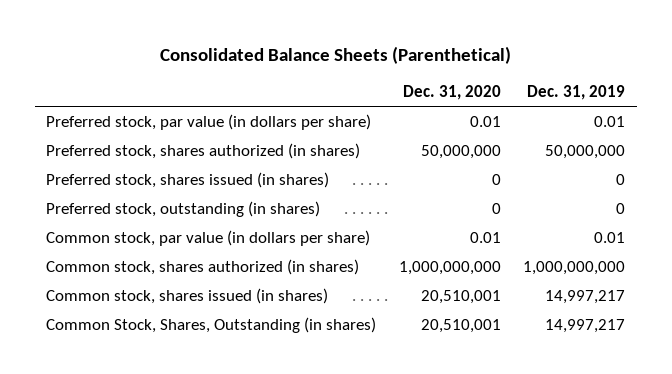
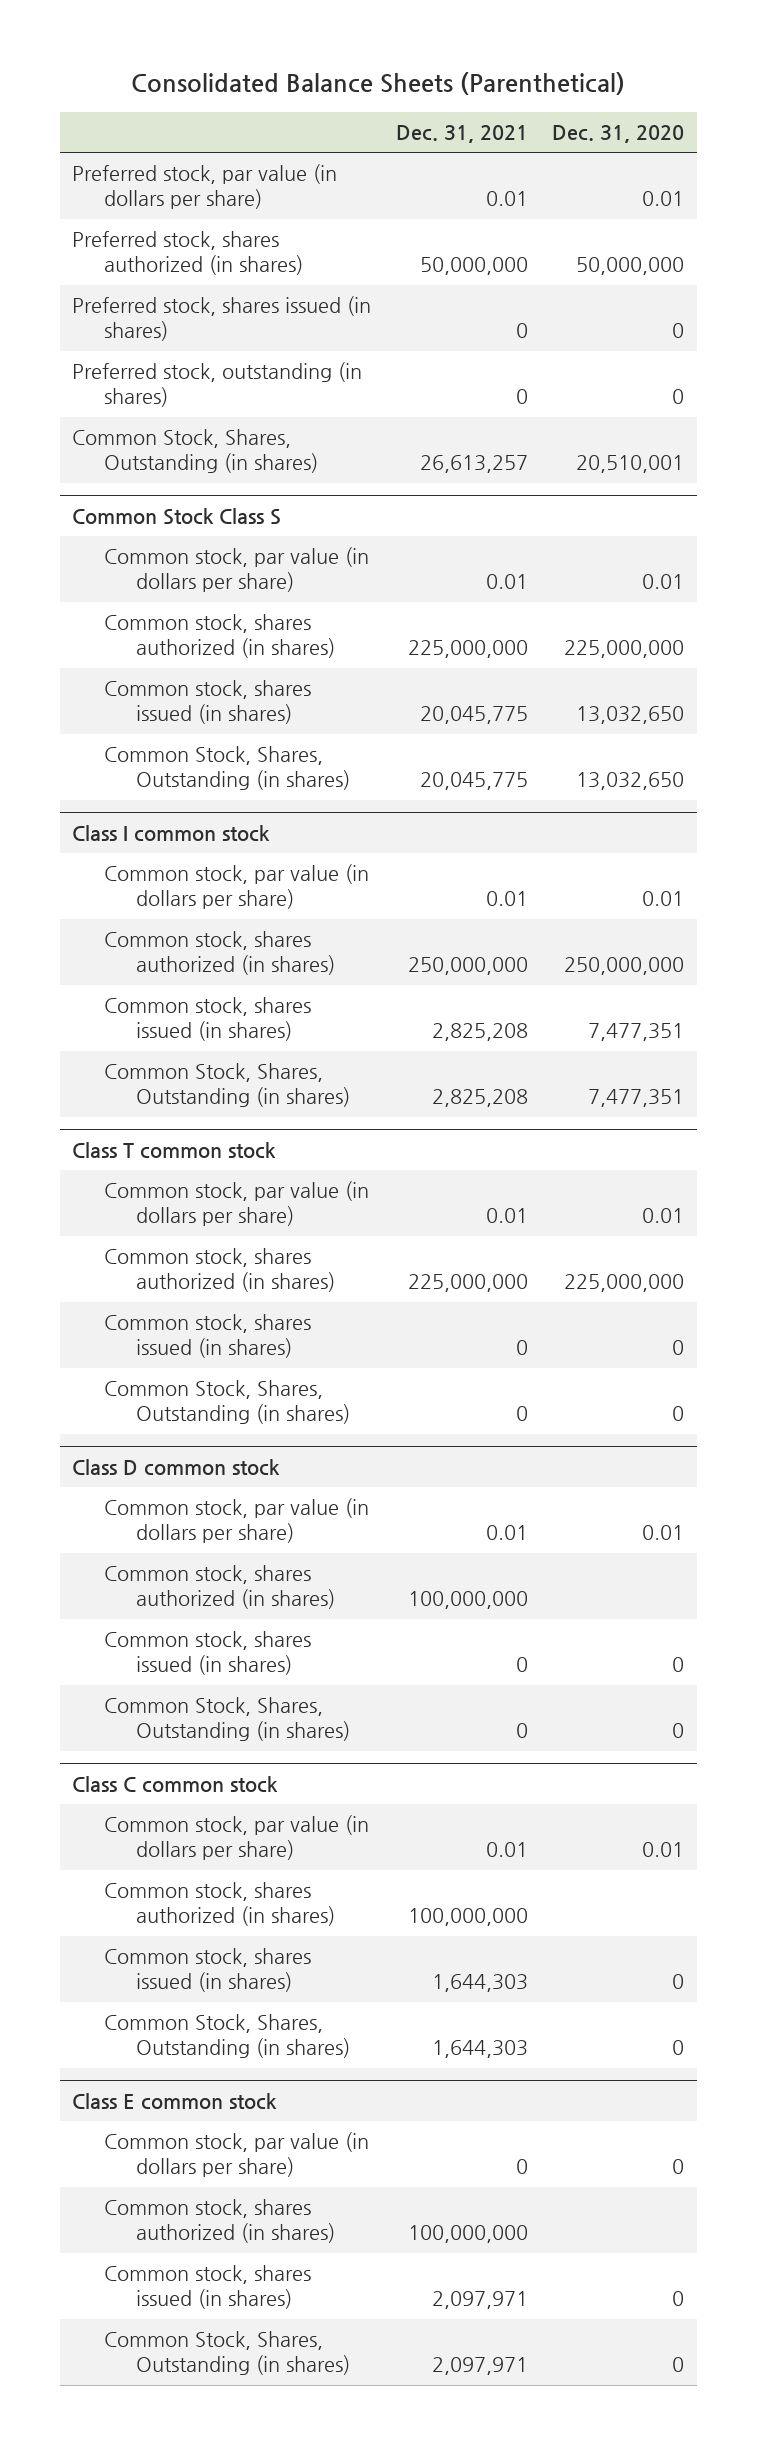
[527,85,626,101] Dec. 31, 2019 -> none
none -> [395,125,528,144] Dec. 31, 2021
[46,229,371,246] Common stock, par value (in dollars per share) -> none
[46,258,360,275] Common stock, shares authorized (in shares) -> none
[46,287,329,304] Common stock, shares issued (in shares) -> none
none -> [72,507,282,525] Common Stock Class S
none -> [104,547,370,593] Common stock, par value (in dollars per share)
none -> [104,614,335,659] Common stock, shares authorized (in shares)
none -> [104,680,312,725] Common stock, shares issued (in shares)
none -> [104,746,350,791] Common Stock, Shares, Outstanding (in shares)
none -> [72,824,271,842] Class I common stock
none -> [104,864,370,910] Common stock, par value (in dollars per share)
none -> [104,931,335,976] Common stock, shares authorized (in shares)
none -> [104,997,312,1042] Common stock, shares issued (in shares)
none -> [104,1063,350,1108] Common Stock, Shares, Outstanding (in shares)
none -> [72,1141,277,1159] Class T common stock
none -> [104,1181,370,1227] Common stock, par value (in dollars per share)
none -> [104,1248,335,1293] Common stock, shares authorized (in shares)
none -> [104,1314,312,1359] Common stock, shares issued (in shares)
none -> [104,1380,350,1425] Common Stock, Shares, Outstanding (in shares)
none -> [72,1458,281,1476] Class D common stock
none -> [104,1498,370,1544] Common stock, par value (in dollars per share)
none -> [104,1565,335,1610] Common stock, shares authorized (in shares)
none -> [104,1631,312,1676] Common stock, shares issued (in shares)
none -> [104,1697,350,1742] Common Stock, Shares, Outstanding (in shares)
none -> [72,1775,279,1793] Class C common stock
none -> [104,1815,370,1861] Common stock, par value (in dollars per share)
none -> [104,1882,335,1927] Common stock, shares authorized (in shares)
none -> [104,1948,312,1993] Common stock, shares issued (in shares)
none -> [104,2014,350,2059] Common Stock, Shares, Outstanding (in shares)
none -> [72,2092,278,2110] Class E common stock
none -> [104,2132,370,2178] Common stock, par value (in dollars per share)
none -> [104,2199,335,2244] Common stock, shares authorized (in shares)
none -> [104,2265,312,2310] Common stock, shares issued (in shares)
none -> [104,2331,350,2376] Common Stock, Shares, Outstanding (in shares)

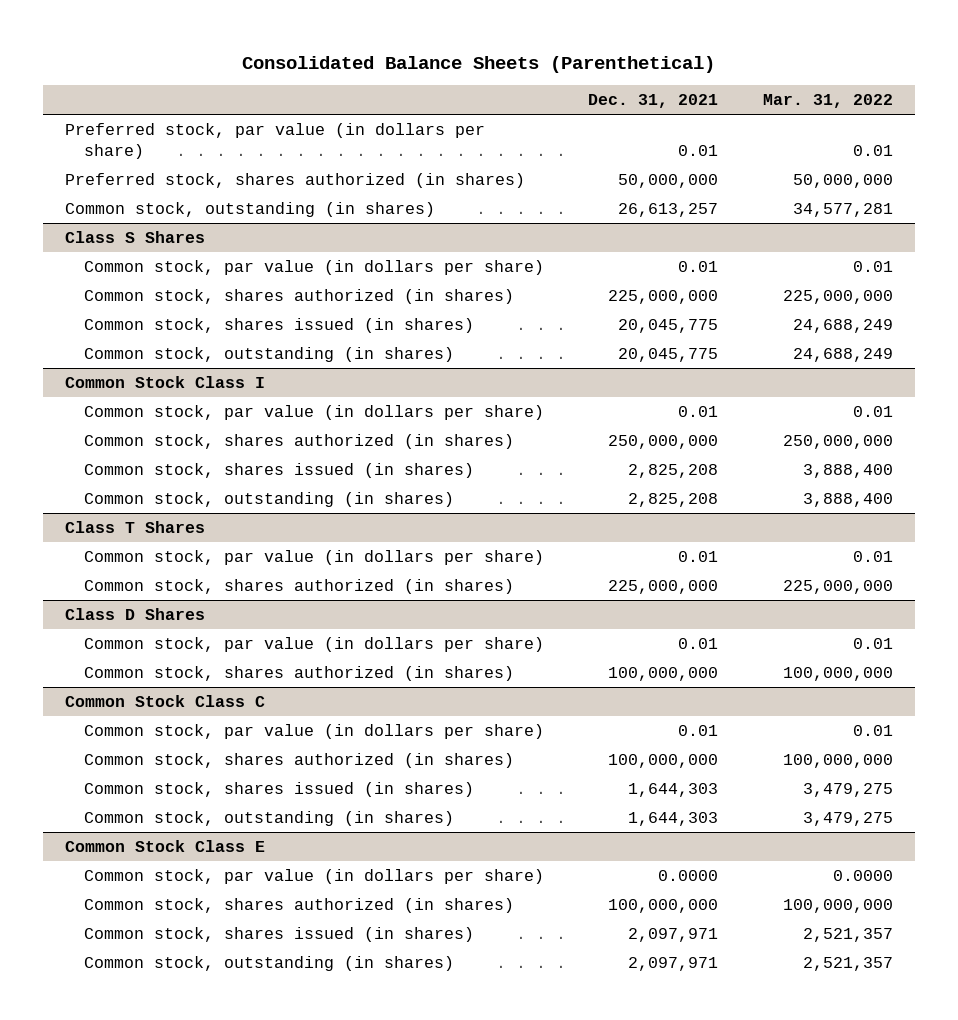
[552,125,685,144] Dec. 31, 2020 -> none
none -> [762,94,893,109] Mar. 31, 2022
[72,296,372,342] Preferred stock, shares issued (in shares) -> none
[72,362,363,408] Preferred stock, outstanding (in shares) -> none
[72,429,319,474] Common Stock, Shares, Outstanding (in shares) -> [65,201,436,217] Common stock, outstanding (in shares)
[72,507,282,525] Common Stock Class S -> [65,230,206,243] Class S Shares
[104,746,350,791] Common Stock, Shares, Outstanding (in shares) -> [84,346,455,362] Common stock, outstanding (in shares)
[72,824,271,842] Class I common stock -> [65,375,266,388] Common Stock Class I
[104,1063,350,1108] Common Stock, Shares, Outstanding (in shares) -> [84,491,455,507] Common stock, outstanding (in shares)
[72,1141,277,1159] Class T common stock -> [65,520,206,533] Class T Shares
[104,1314,312,1359] Common stock, shares issued (in shares) -> none
[104,1380,350,1425] Common Stock, Shares, Outstanding (in shares) -> none
[72,1458,281,1476] Class D common stock -> [65,607,206,620] Class D Shares
[104,1631,312,1676] Common stock, shares issued (in shares) -> none
[104,1697,350,1742] Common Stock, Shares, Outstanding (in shares) -> none
[72,1775,279,1793] Class C common stock -> [65,694,266,707] Common Stock Class C
[104,2014,350,2059] Common Stock, Shares, Outstanding (in shares) -> [84,810,455,826] Common stock, outstanding (in shares)
[72,2092,278,2110] Class E common stock -> [65,839,266,852] Common Stock Class E
[515,2159,528,2175] 0 -> [658,869,719,881] 0.0000
[104,2331,350,2376] Common Stock, Shares, Outstanding (in shares) -> [84,955,455,971] Common stock, outstanding (in shares)

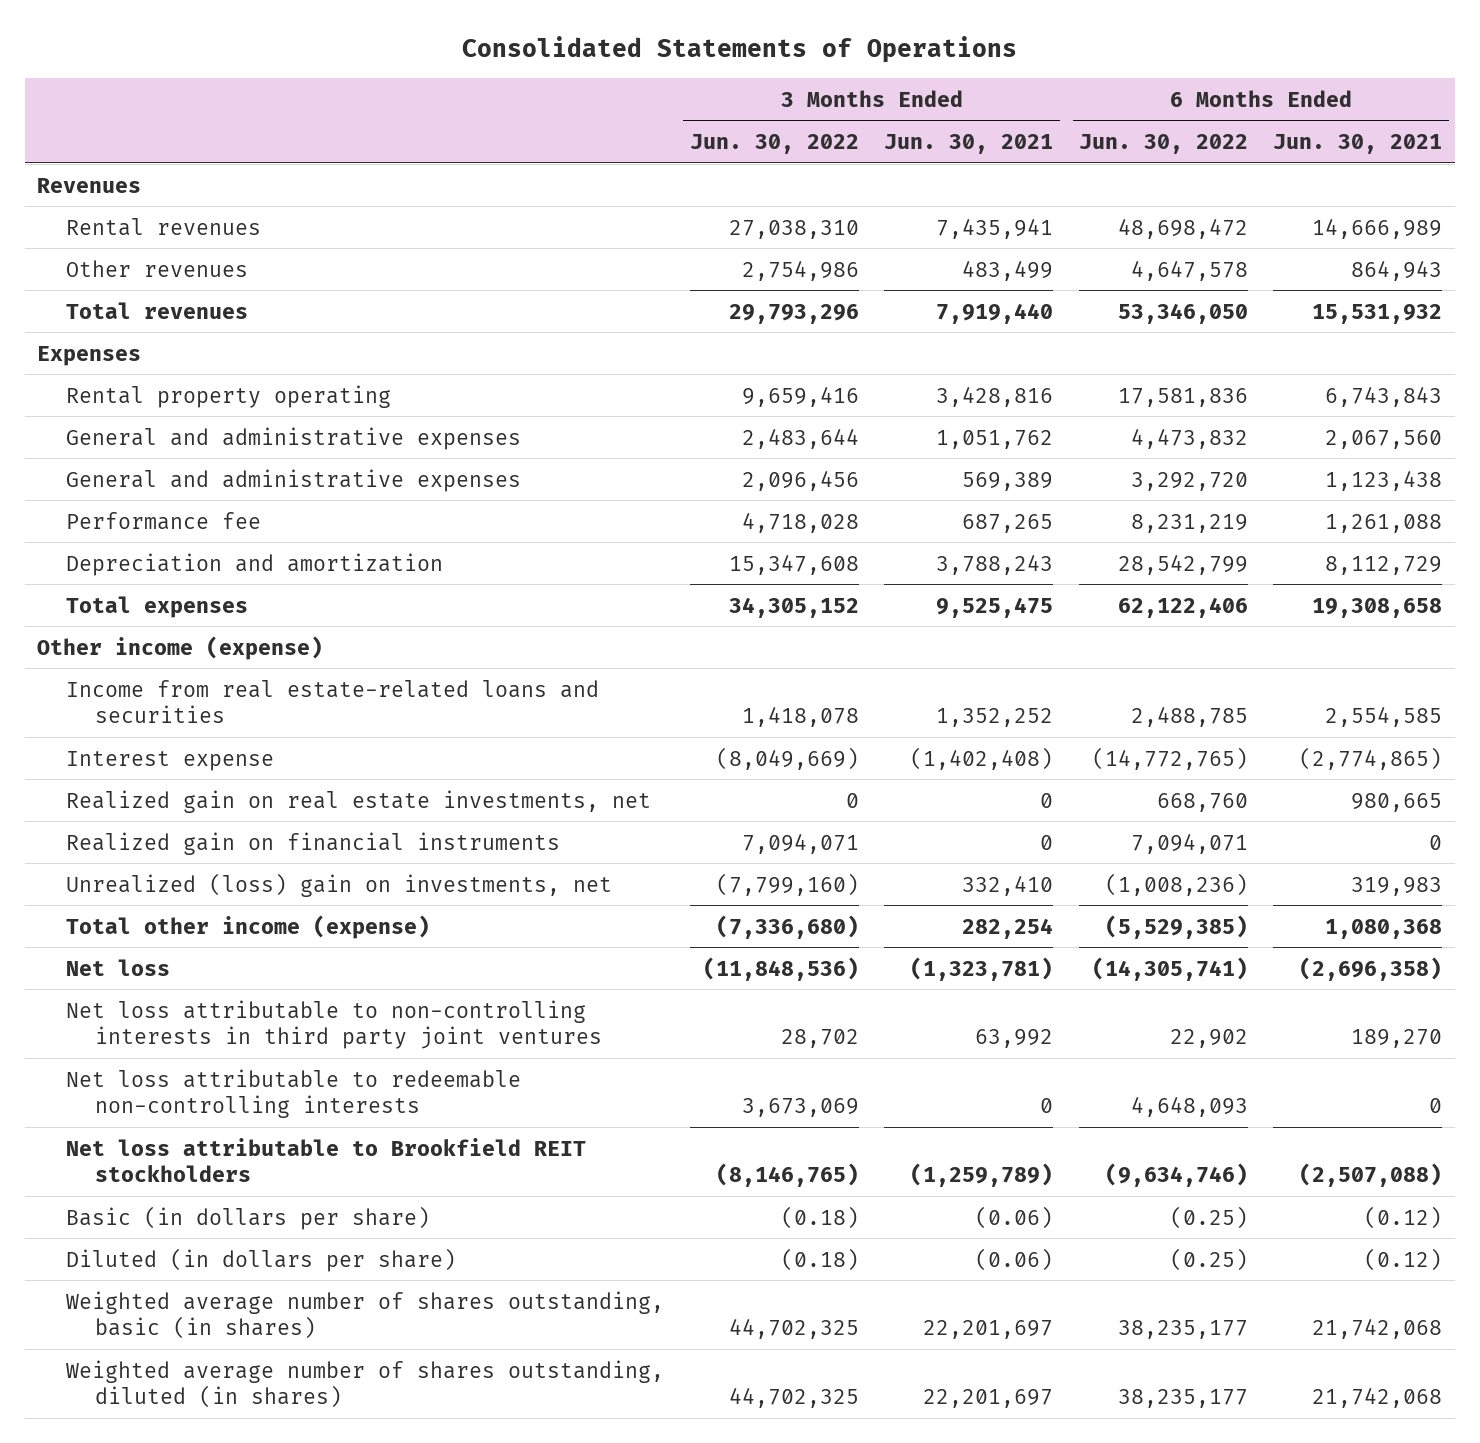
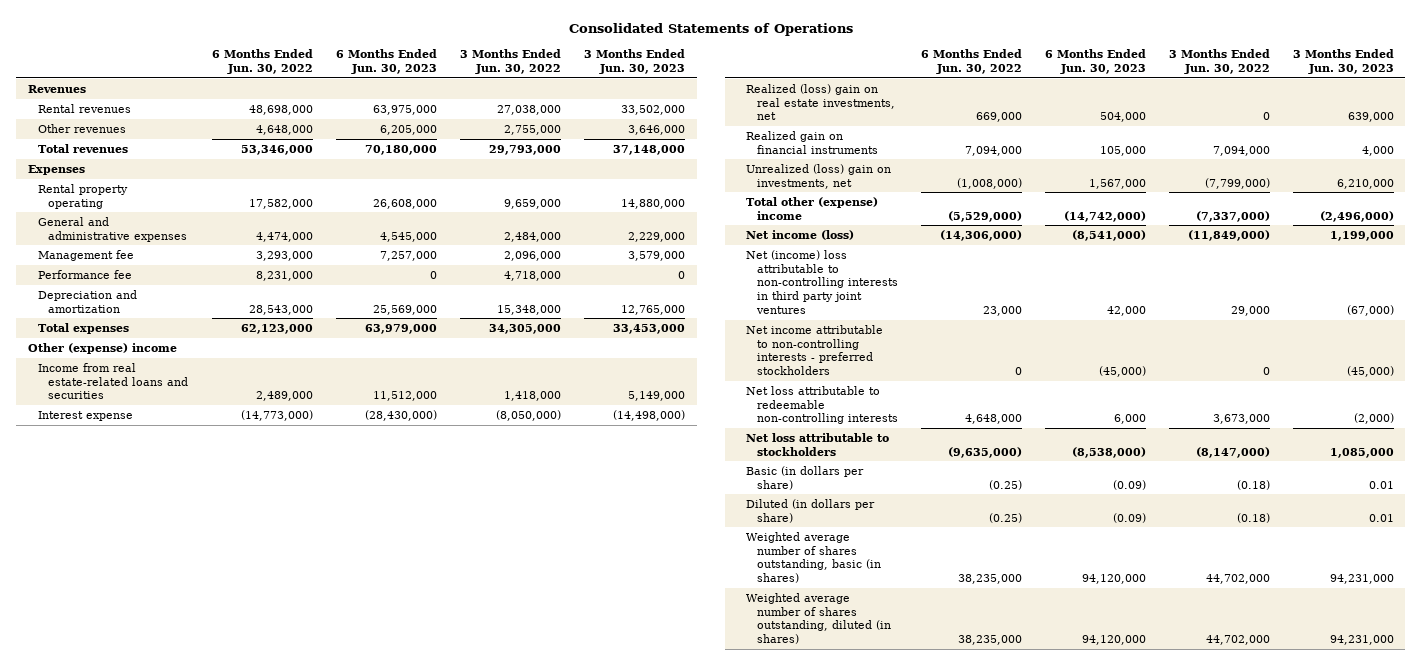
[884,134,1054,155] Jun. 30, 2021 -> none
[1273,134,1443,155] Jun. 30, 2021 -> none
none -> [336,49,438,75] 6 Months Ended Jun. 30, 2023
none -> [584,49,686,75] 3 Months Ended Jun. 30, 2023
[728,219,859,239] 27,038,310 -> [497,104,562,115] 27,038,000
[1117,217,1248,239] 48,698,472 -> [249,104,314,115] 48,698,000
[741,259,859,281] 2,754,986 -> [504,124,562,135] 2,755,000
[1130,259,1248,281] 4,647,578 -> [256,124,314,135] 4,648,000
[728,303,859,324] 29,793,296 -> [489,144,562,155] 29,793,000
[1117,302,1248,324] 53,346,050 -> [241,144,314,155] 53,346,000
[66,468,522,492] General and administrative expenses -> none
[741,385,859,407] 9,659,416 -> [504,198,562,209] 9,659,000
[1117,387,1248,407] 17,581,836 -> [249,198,314,209] 17,582,000
[741,427,859,449] 2,483,644 -> [504,231,562,242] 2,484,000
[1130,427,1248,449] 4,473,832 -> [256,231,314,242] 4,474,000
none -> [37,249,134,261] Management fee
[741,511,859,533] 4,718,028 -> [504,270,562,281] 4,718,000
[1130,513,1248,533] 8,231,219 -> [256,270,314,281] 8,231,000
[728,553,859,575] 15,347,608 -> [497,304,562,315] 15,348,000
[1117,553,1248,575] 28,542,799 -> [249,304,314,315] 28,543,000
[728,596,859,618] 34,305,152 -> [489,323,562,334] 34,305,000
[1117,596,1248,618] 62,122,406 -> [241,323,314,334] 62,123,000
[37,635,324,660] Other income (expense) -> [27,342,177,354] Other (expense) income
[741,706,859,728] 1,418,078 -> [504,391,562,402] 1,418,000
[1130,706,1248,728] 2,488,785 -> [256,391,314,402] 2,489,000
[715,746,859,770] (8,049,669) -> [496,409,562,421] (8,050,000)
[1091,746,1248,770] (14,772,765) -> [241,409,314,421] (14,773,000)
[66,789,652,813] Realized gain on real estate investments, net -> [746,83,895,121] Realized (loss) gain on real estate investments, net
[1156,792,1248,812] 668,760 -> [975,112,1022,123] 669,000
[741,832,859,854] 7,094,071 -> [1212,145,1270,156] 7,094,000
[1130,832,1248,854] 7,094,071 -> [964,145,1022,156] 7,094,000
[715,872,859,896] (7,799,160) -> [1204,177,1270,189] (7,799,000)
[1104,872,1248,896] (1,008,236) -> [956,177,1022,189] (1,008,000)
[66,914,431,939] Total other income (expense) -> [746,196,879,220] Total other (expense) income
[715,914,859,939] (7,336,680) -> [1195,210,1270,222] (7,337,000)
[1104,914,1248,939] (5,529,385) -> [947,210,1022,222] (5,529,000)
[66,958,171,976] Net loss -> [746,229,855,240] Net income (loss)
[702,956,859,981] (11,848,536) -> [1187,229,1270,241] (11,849,000)
[1091,956,1248,981] (14,305,741) -> [939,229,1022,241] (14,306,000)
[66,999,603,1050] Net loss attributable to non-controlling interests in third party joint ventures -> [746,249,898,314] Net (income) loss attributable to non-controlling interests in third party joint ventures
[780,1029,859,1049] 28,702 -> [1230,305,1270,316] 29,000
[1169,1029,1248,1049] 22,902 -> [982,305,1022,316] 23,000
none -> [746,324,884,376] Net income attributable to non-controlling interests - preferred stockholders
[741,1098,859,1118] 3,673,069 -> [1212,414,1270,425] 3,673,000
[1130,1096,1248,1118] 4,648,093 -> [964,414,1022,425] 4,648,000
[66,1137,587,1183] Net loss attributable to Brookfield REIT stockholders -> [746,432,890,456] Net loss attributable to stockholders
[715,1163,859,1188] (8,146,765) -> [1195,446,1270,458] (8,147,000)
[1104,1163,1248,1188] (9,634,746) -> [947,446,1022,458] (9,635,000)
[728,1318,859,1340] 44,702,325 -> [1205,574,1270,585] 44,702,000
[1117,1320,1248,1340] 38,235,177 -> [957,574,1022,585] 38,235,000
[728,1387,859,1409] 44,702,325 -> [1205,635,1270,646] 44,702,000
[1117,1389,1248,1409] 38,235,177 -> [957,635,1022,646] 38,235,000

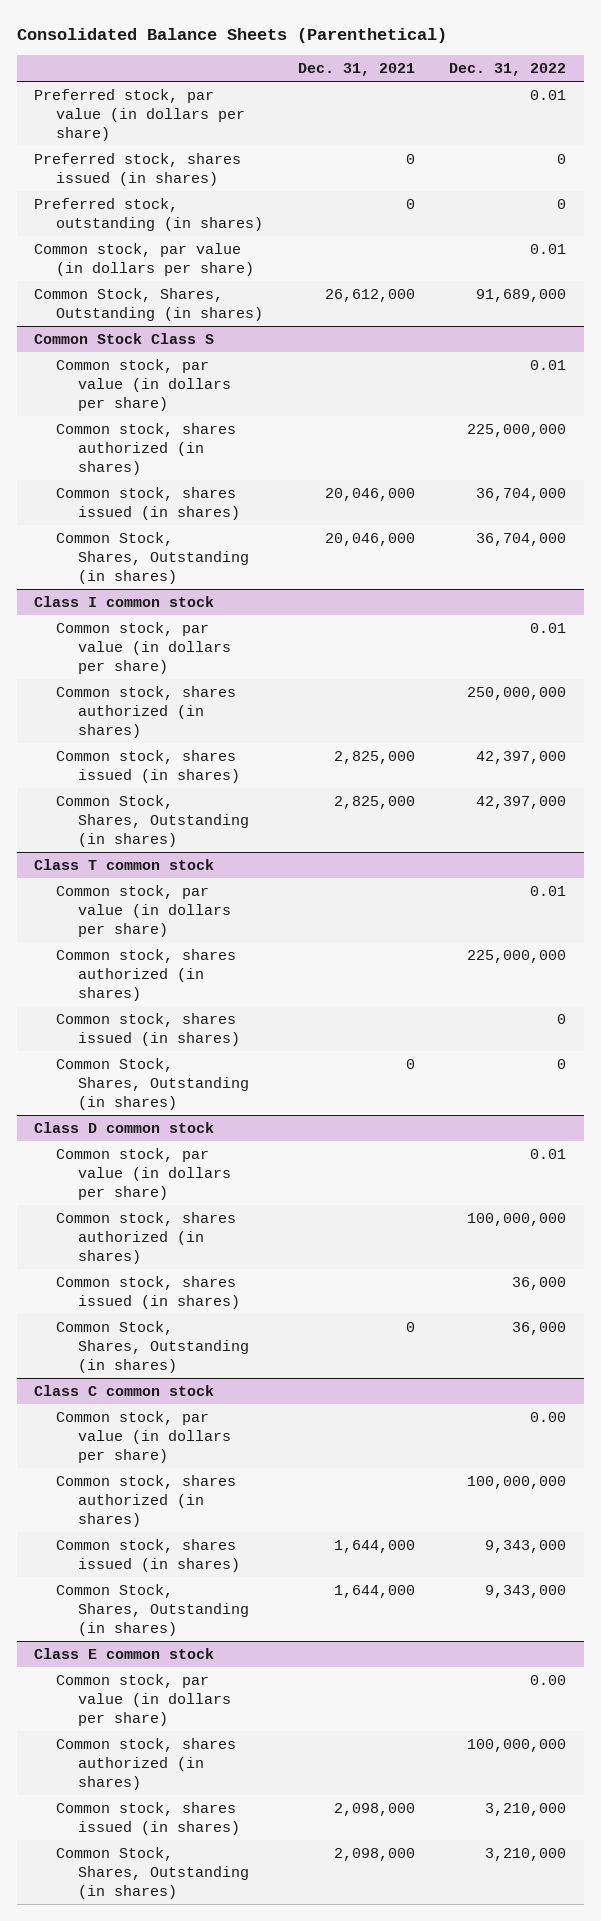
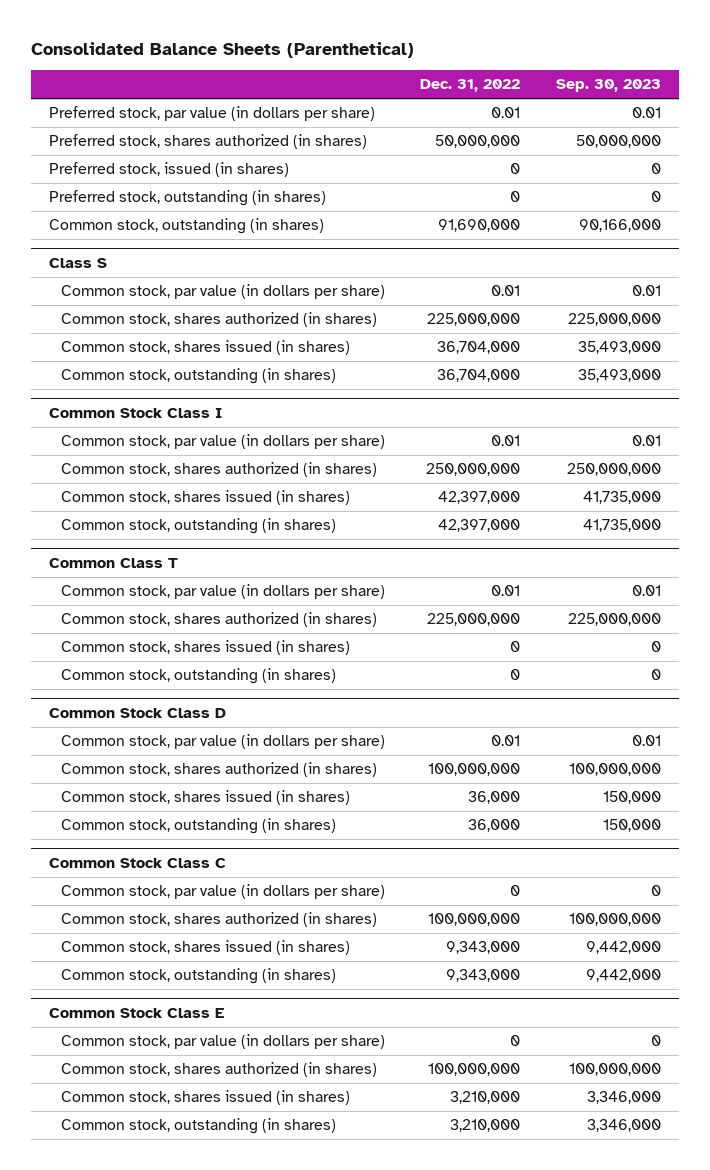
[297,62,415,76] Dec. 31, 2021 -> none
none -> [555,79,661,93] Sep. 30, 2023
none -> [48,134,367,150] Preferred stock, shares authorized (in shares)
[34,153,242,186] Preferred stock, shares issued (in shares) -> [48,162,289,178] Preferred stock, issued (in shares)
[34,243,254,276] Common stock, par value (in dollars per share) -> none
[34,288,263,321] Common Stock, Shares, Outstanding (in shares) -> [48,218,324,235] Common stock, outstanding (in shares)
[476,289,567,303] 91,689,000 -> [438,219,521,233] 91,690,000
[34,333,215,345] Common Stock Class S -> [48,257,107,268] Class S
[55,532,249,584] Common Stock, Shares, Outstanding (in shares) -> [60,368,336,385] Common stock, outstanding (in shares)
[34,596,215,608] Class I common stock -> [48,407,222,418] Common Stock Class I
[55,795,249,847] Common Stock, Shares, Outstanding (in shares) -> [60,518,336,535] Common stock, outstanding (in shares)
[34,859,215,871] Class T common stock -> [48,557,178,568] Common Class T
[55,1058,249,1110] Common Stock, Shares, Outstanding (in shares) -> [60,668,336,685] Common stock, outstanding (in shares)
[34,1122,215,1134] Class D common stock -> [48,707,226,718] Common Stock Class D
[55,1321,249,1373] Common Stock, Shares, Outstanding (in shares) -> [60,818,336,835] Common stock, outstanding (in shares)
[34,1385,215,1397] Class C common stock -> [48,857,226,868] Common Stock Class C
[530,1412,567,1423] 0.00 -> [510,885,521,897] 0
[55,1584,249,1636] Common Stock, Shares, Outstanding (in shares) -> [60,968,336,985] Common stock, outstanding (in shares)
[34,1648,215,1660] Class E common stock -> [48,1007,224,1018] Common Stock Class E
[530,1675,567,1686] 0.00 -> [510,1035,521,1047] 0
[55,1847,249,1899] Common Stock, Shares, Outstanding (in shares) -> [60,1118,336,1135] Common stock, outstanding (in shares)

